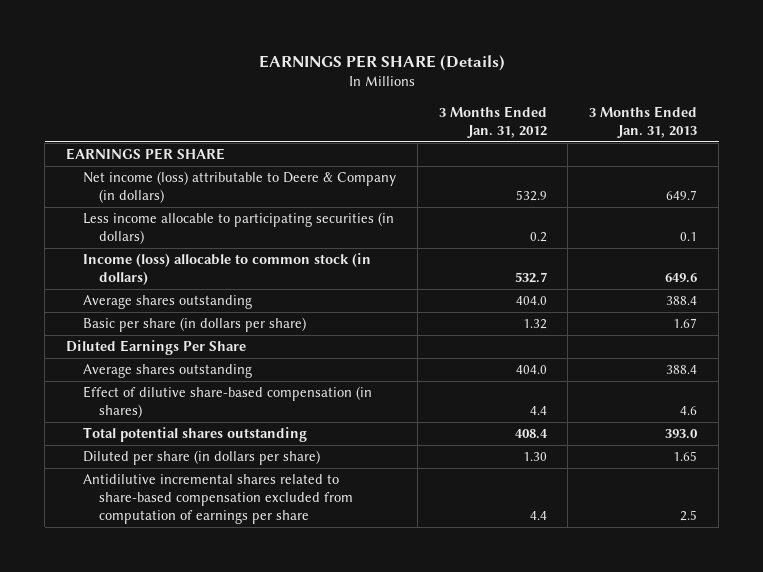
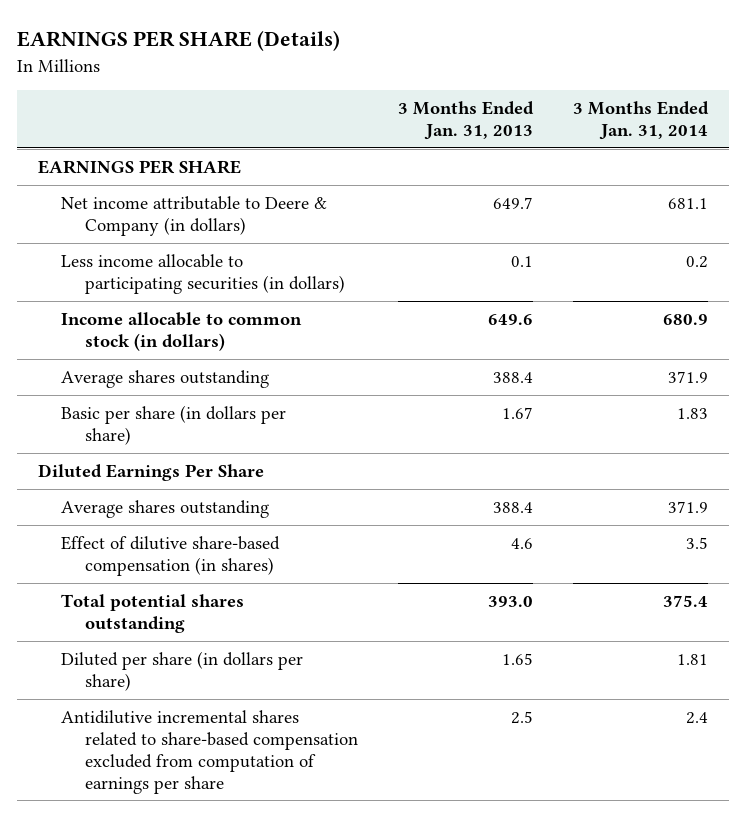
[438,105,547,138] 3 Months Ended Jan. 31, 2012 -> none
none -> [573,101,710,141] 3 Months Ended Jan. 31, 2014
[82,171,396,204] Net income (loss) attributable to Deere & Company (in dollars) -> [61,195,328,236] Net income attributable to Deere & Company (in dollars)
[82,253,371,286] Income (loss) allocable to common stock (in dollars) -> [61,311,303,351] Income allocable to common stock (in dollars)

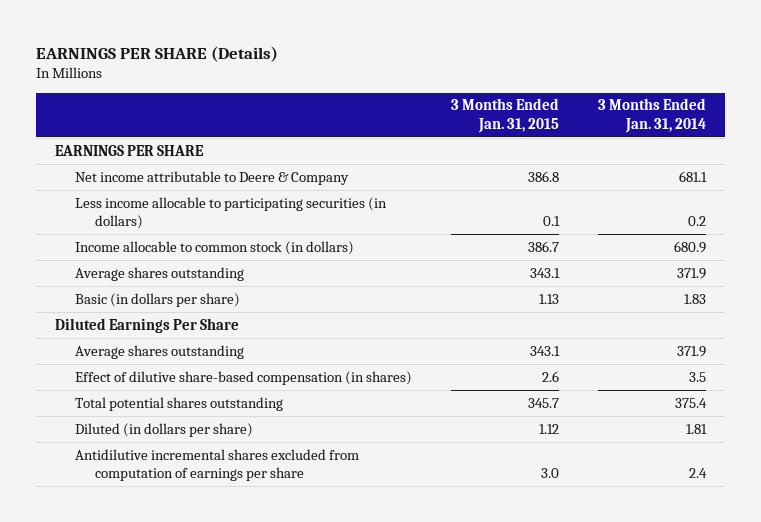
[398,101,535,141] 3 Months Ended Jan. 31, 2013 -> none
none -> [451,98,560,133] 3 Months Ended Jan. 31, 2015
[61,195,328,236] Net income attributable to Deere & Company (in dollars) -> [75,170,350,185] Net income attributable to Deere & Company
[61,404,287,445] Basic per share (in dollars per share) -> [75,292,241,307] Basic (in dollars per share)
[61,650,304,691] Diluted per share (in dollars per share) -> [75,422,254,437] Diluted (in dollars per share)
[61,709,359,794] Antidilutive incremental shares related to share-based compensation excluded from computation of earnings per share -> [75,448,360,482] Antidilutive incremental shares excluded from computation of earnings per share

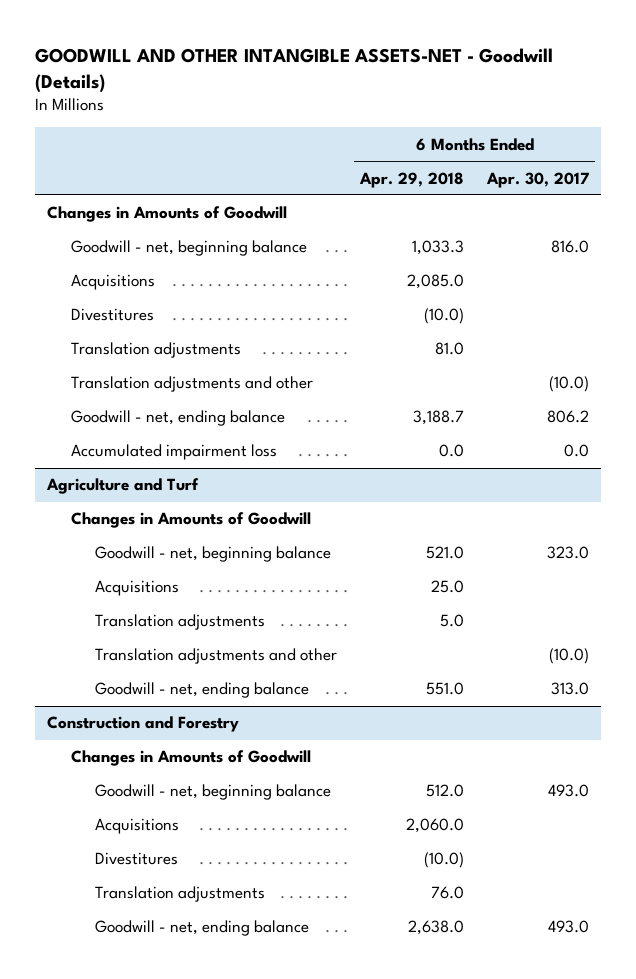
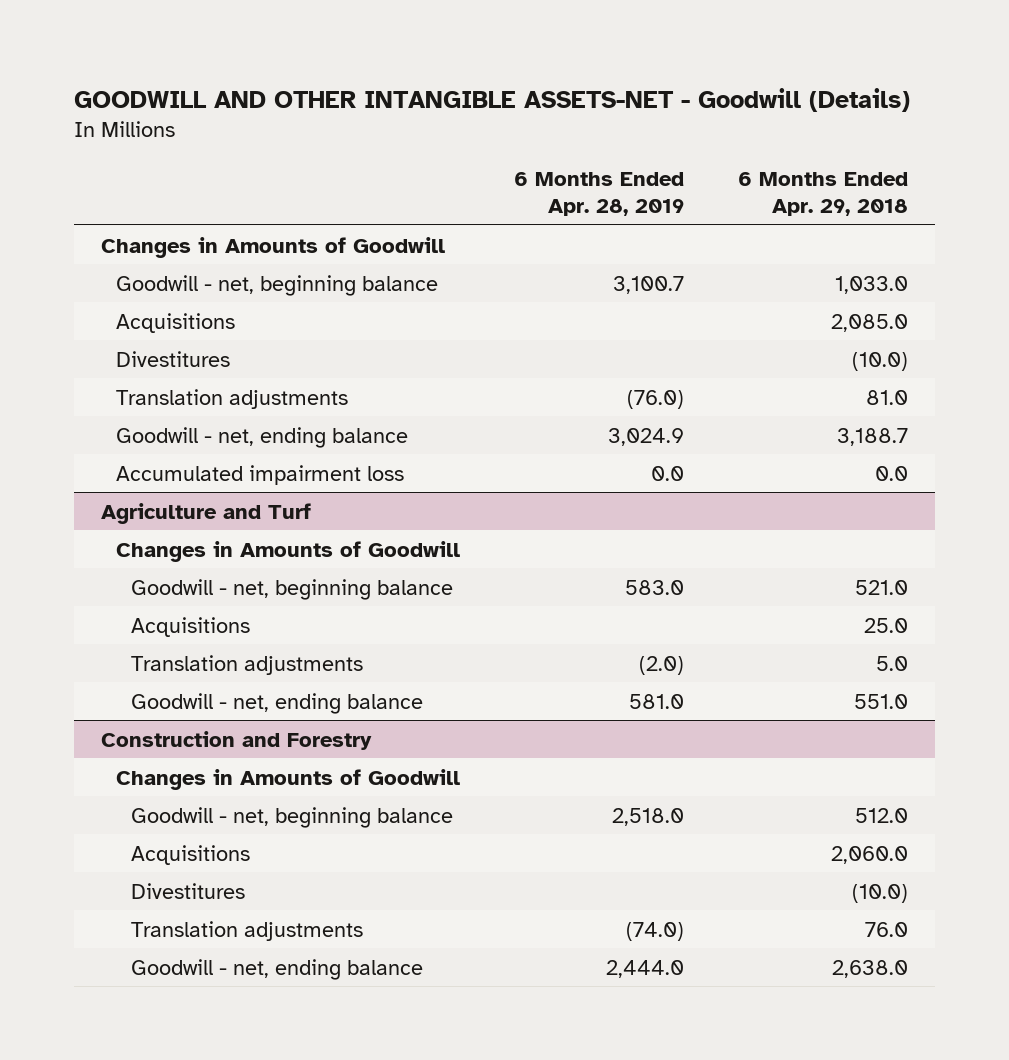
[486,171,590,188] Apr. 30, 2017 -> none
none -> [514,171,685,217] 6 Months Ended Apr. 28, 2019
[412,240,465,256] 1,033.3 -> [835,275,909,294] 1,033.0
[70,376,313,393] Translation adjustments and other -> none
[94,648,337,665] Translation adjustments and other -> none

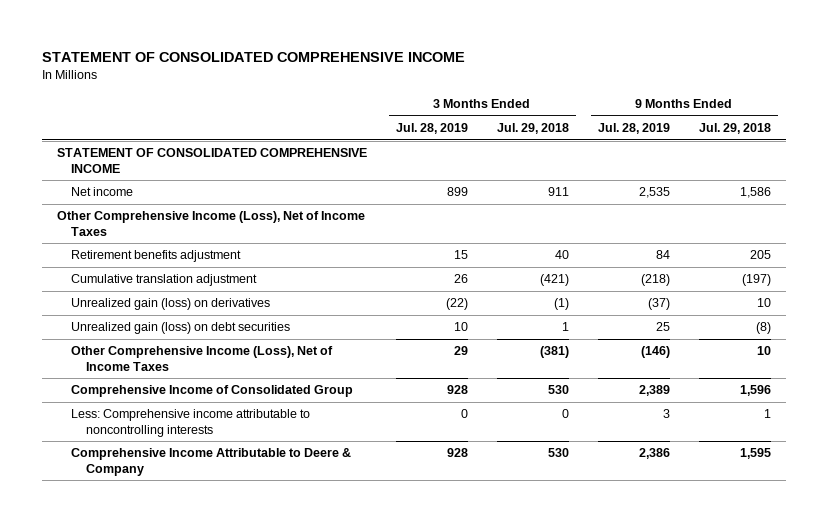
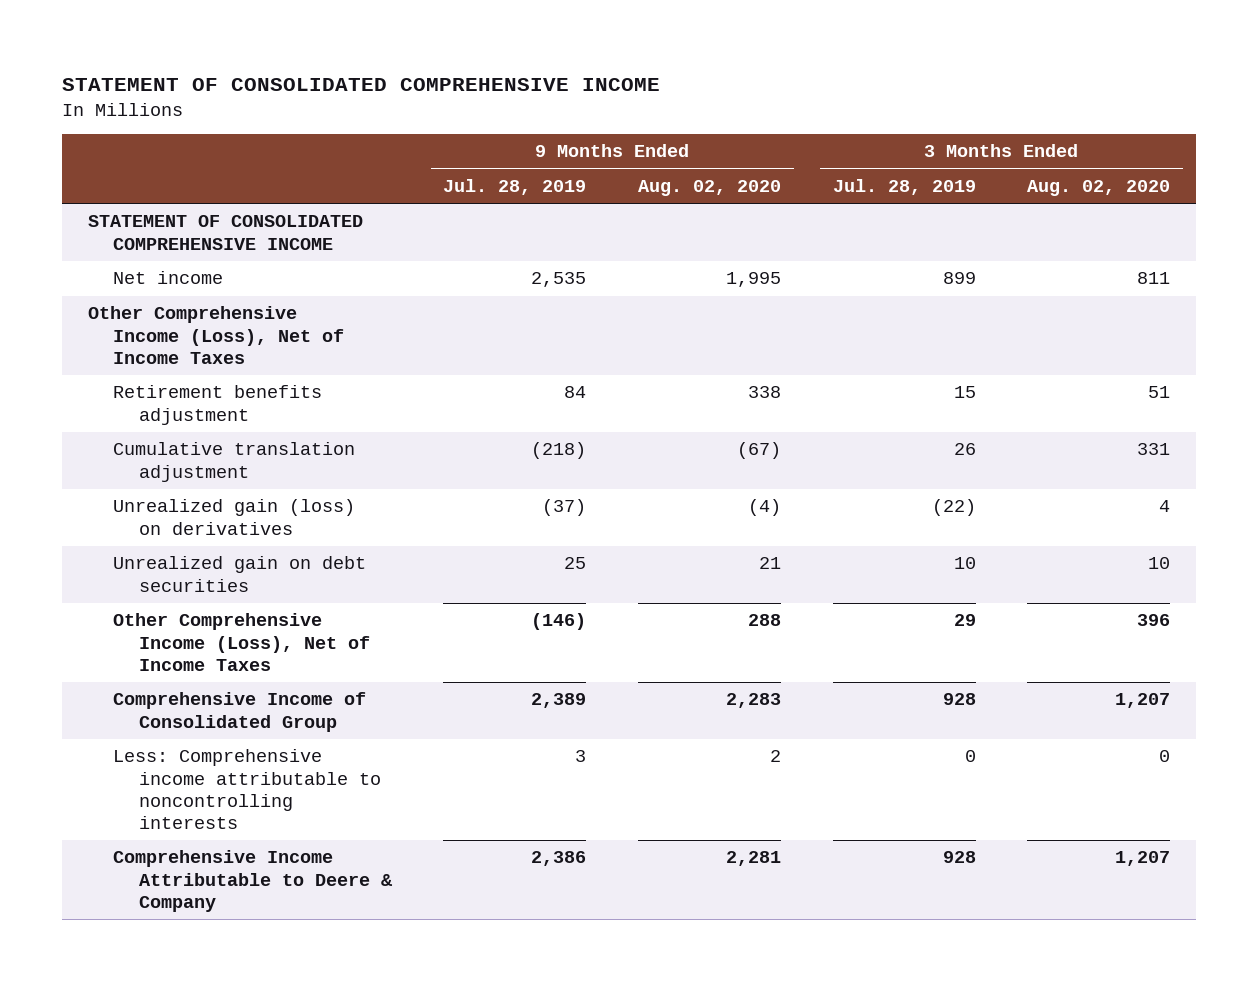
[496,123,569,135] Jul. 29, 2018 -> none
[698,123,771,135] Jul. 29, 2018 -> none
none -> [638,180,782,197] Aug. 02, 2020
none -> [1027,180,1171,197] Aug. 02, 2020
[71,322,291,335] Unrealized gain (loss) on debt securities -> [113,556,367,592] Unrealized gain on debt securities

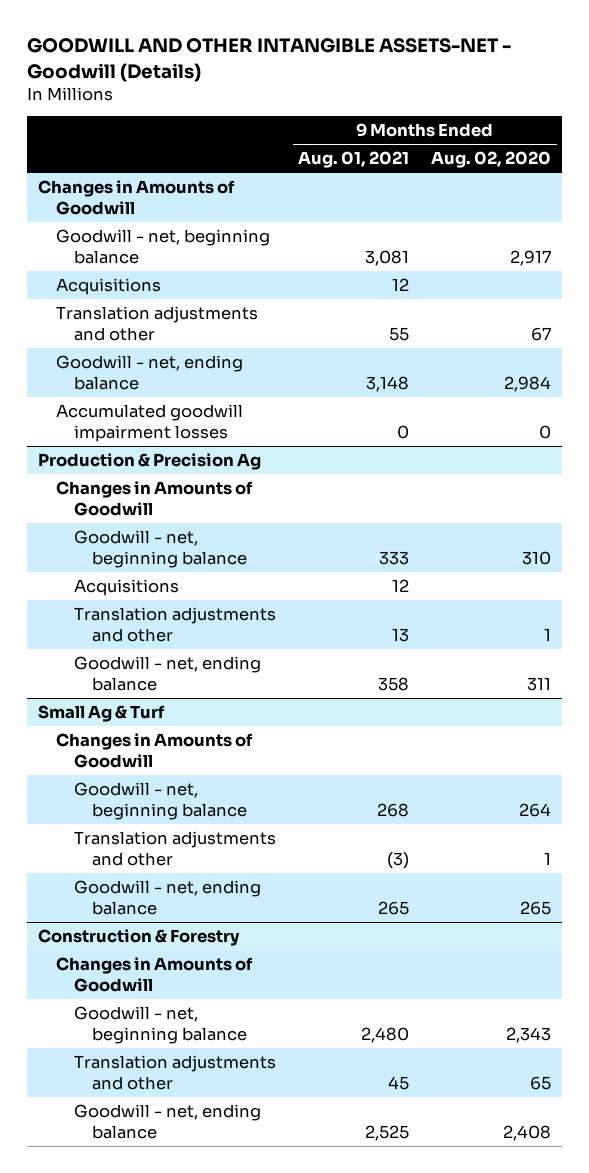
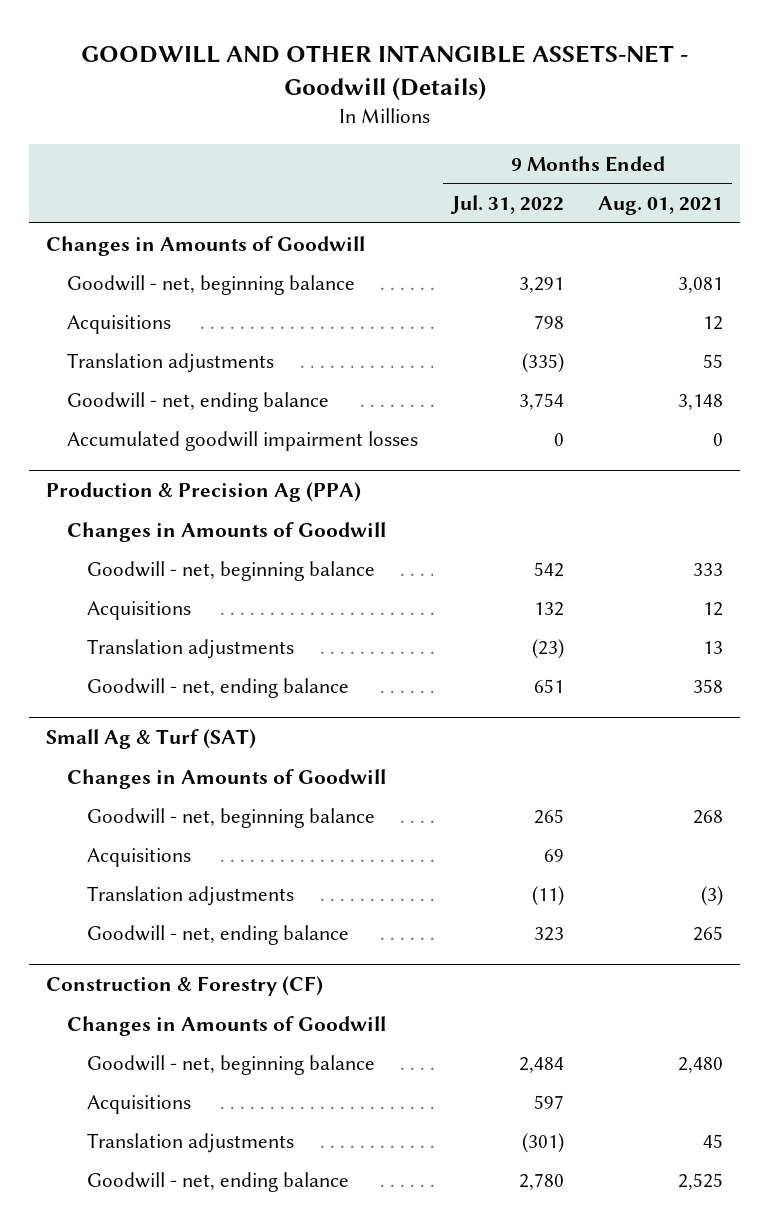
[431,151,552,169] Aug. 02, 2020 -> none
none -> [449,195,564,215] Jul. 31, 2022
[56,306,259,341] Translation adjustments and other -> [66,352,274,373] Translation adjustments
[38,453,262,471] Production & Precision Ag -> [46,481,362,502] Production & Precision Ag (PPA)
[73,607,276,642] Translation adjustments and other -> [87,638,295,659] Translation adjustments
[38,705,166,723] Small Ag & Turf -> [46,728,257,749] Small Ag & Turf (SAT)
none -> [87,847,192,867] Acquisitions
[73,831,276,866] Translation adjustments and other -> [87,885,295,906] Translation adjustments
[38,929,241,947] Construction & Forestry -> [46,975,324,996] Construction & Forestry (CF)
none -> [87,1094,192,1114] Acquisitions
[73,1055,276,1090] Translation adjustments and other -> [87,1132,295,1153] Translation adjustments

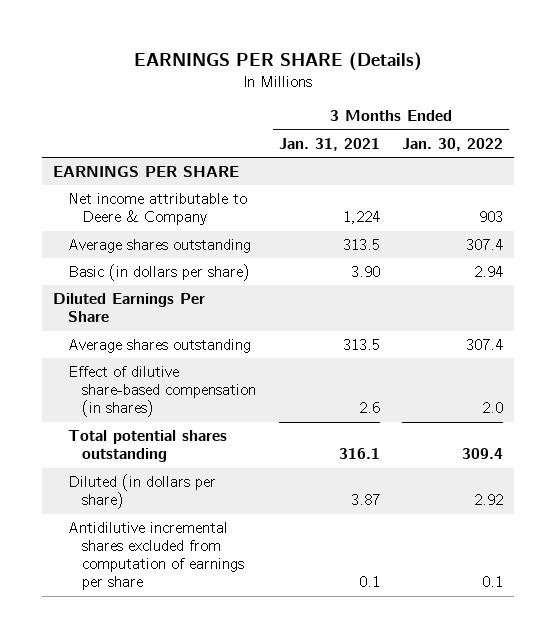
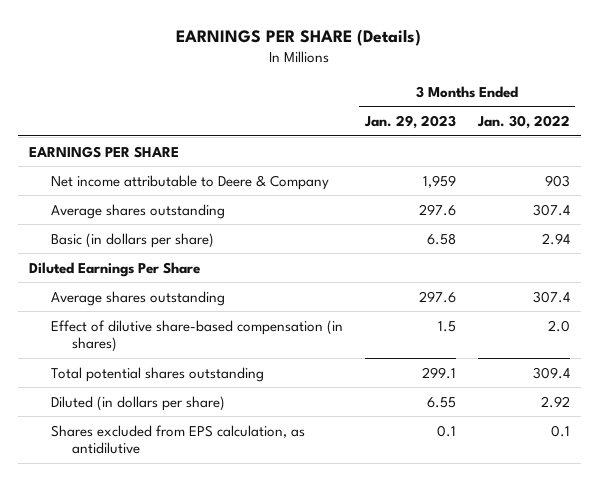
[278,137,380,151] Jan. 31, 2021 -> none
none -> [363,115,456,130] Jan. 29, 2023
[67,522,244,591] Antidilutive incremental shares excluded from computation of earnings per share -> [50,424,305,455] Shares excluded from EPS calculation, as antidilutive

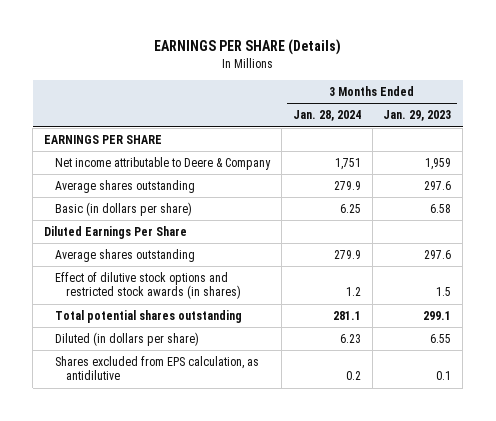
[476,115,570,130] Jan. 30, 2022 -> none
none -> [292,110,361,122] Jan. 28, 2024
[50,319,343,353] Effect of dilutive share-based compensation (in shares) -> [55,271,242,300] Effect of dilutive stock options and restricted stock awards (in shares)

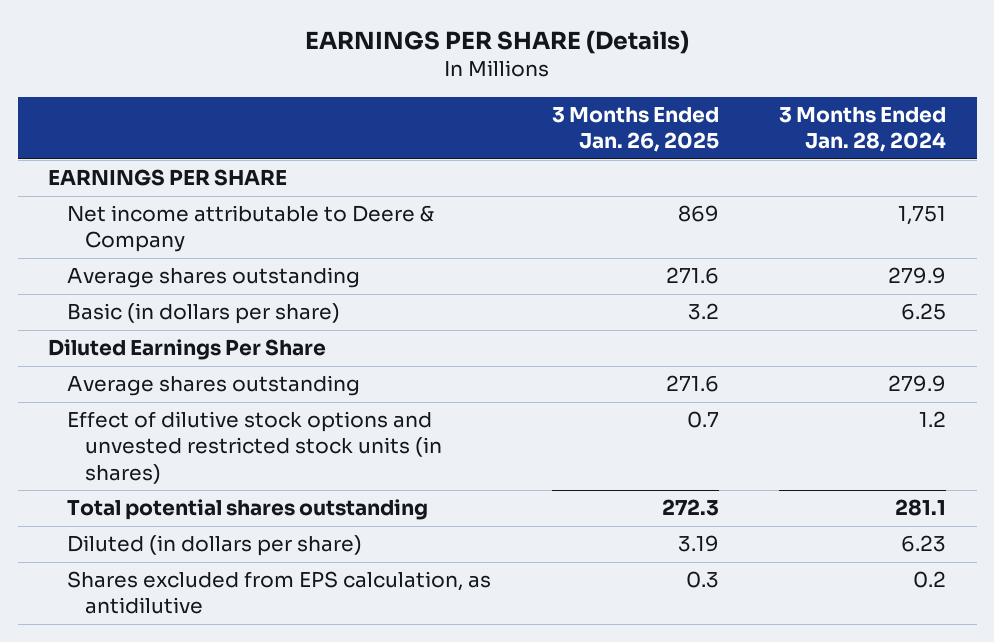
[383,110,452,122] Jan. 29, 2023 -> none
none -> [551,107,719,153] 3 Months Ended Jan. 26, 2025
[55,271,242,300] Effect of dilutive stock options and restricted stock awards (in shares) -> [66,411,443,484] Effect of dilutive stock options and unvested restricted stock units (in shares)

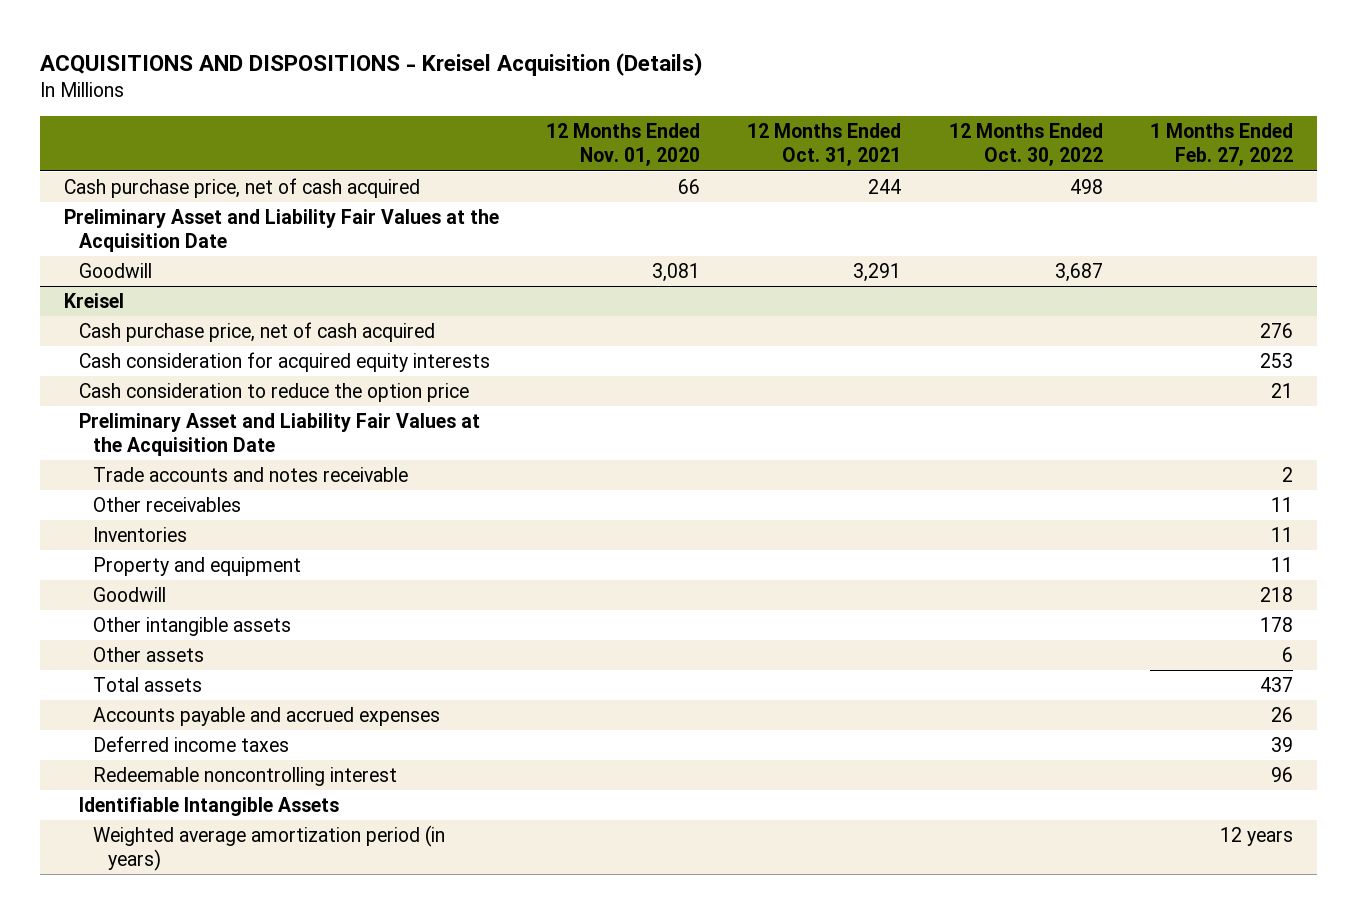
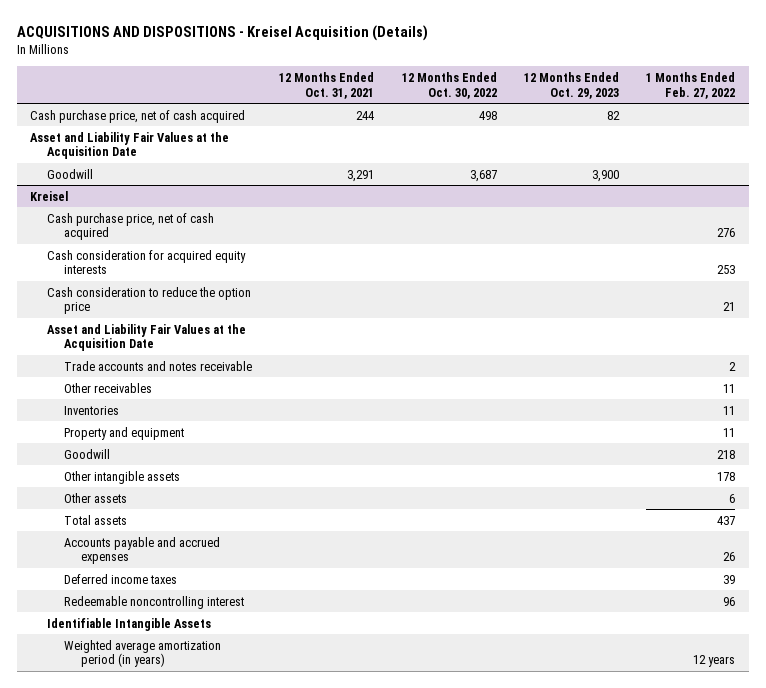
[546,123,701,167] 12 Months Ended Nov. 01, 2020 -> none
none -> [524,72,620,99] 12 Months Ended Oct. 29, 2023
[64,208,500,253] Preliminary Asset and Liability Fair Values at the Acquisition Date -> [30,131,230,160] Asset and Liability Fair Values at the Acquisition Date
[78,412,480,457] Preliminary Asset and Liability Fair Values at the Acquisition Date -> [47,323,247,352] Asset and Liability Fair Values at the Acquisition Date

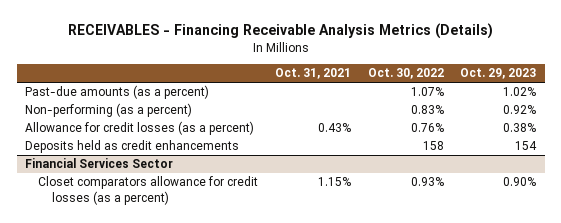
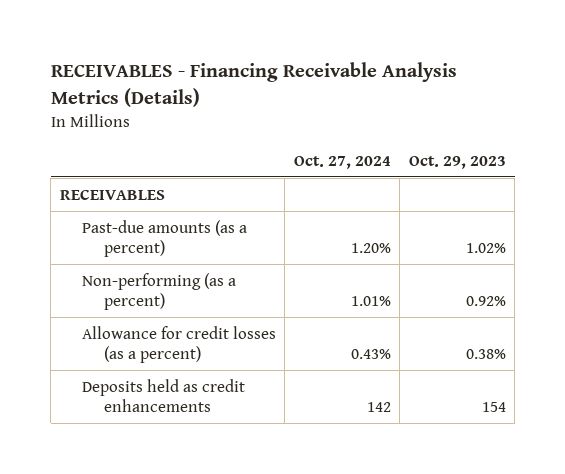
[274,68,351,80] Oct. 31, 2021 -> none
[367,68,444,80] Oct. 30, 2022 -> none
none -> [293,155,391,169] Oct. 27, 2024
none -> [59,188,165,200] RECEIVABLES
[24,158,173,169] Financial Services Sector -> none
[38,176,259,205] Closet comparators allowance for credit losses (as a percent) -> none

